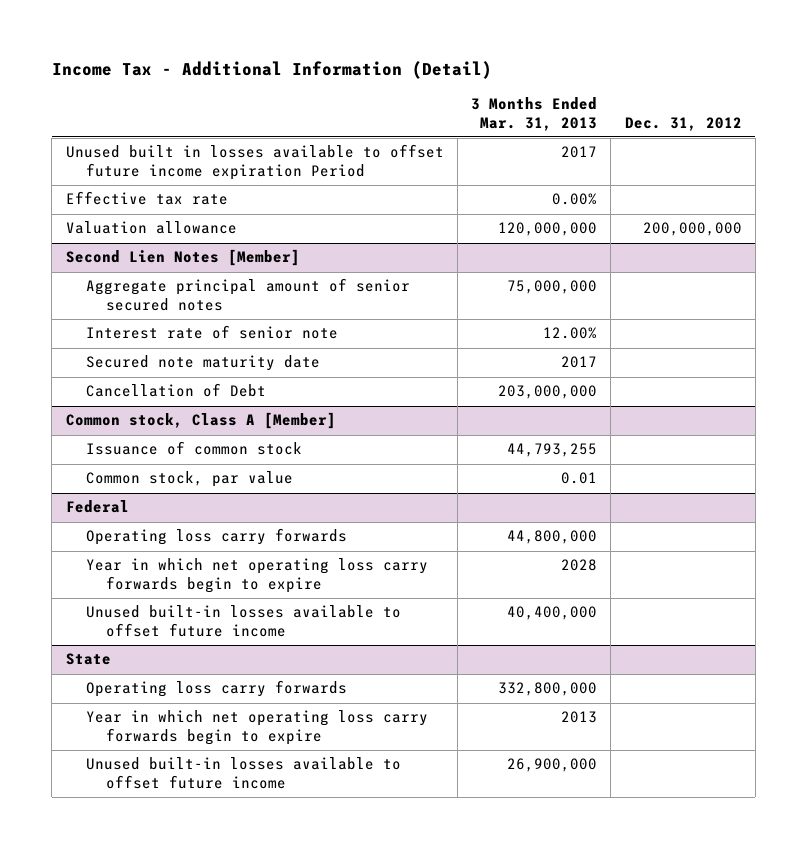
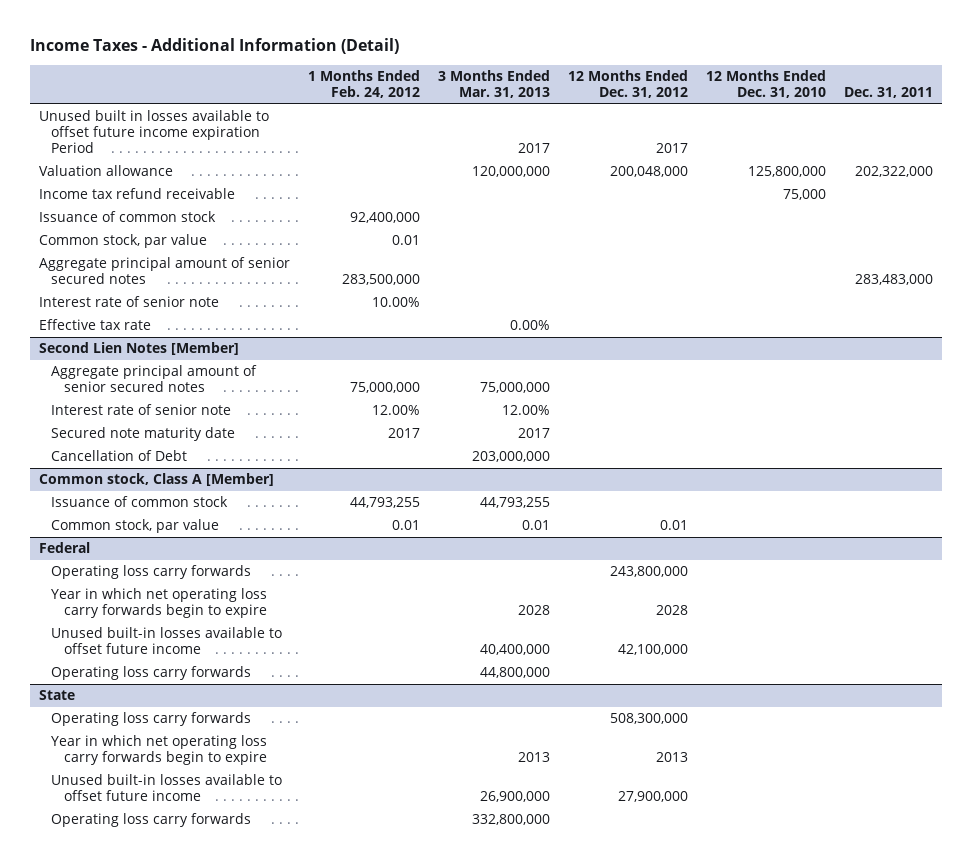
[51,61,492,80] Income Tax - Additional Information (Detail) -> [30,38,400,55] Income Taxes - Additional Information (Detail)
[624,116,742,131] Dec. 31, 2012 -> none
none -> [308,69,421,99] 1 Months Ended Feb. 24, 2012
none -> [568,69,689,99] 12 Months Ended Dec. 31, 2012
none -> [706,69,827,99] 12 Months Ended Dec. 31, 2010
none -> [844,87,934,99] Dec. 31, 2011
none -> [39,188,236,200] Income tax refund receivable
none -> [39,211,217,223] Issuance of common stock
none -> [39,234,208,249] Common stock, par value
none -> [39,257,291,285] Aggregate principal amount of senior secured notes
none -> [39,296,220,308] Interest rate of senior note
[65,191,228,206] Effective tax rate -> [39,319,152,331] Effective tax rate
none -> [51,565,252,580] Operating loss carry forwards
[85,528,347,546] Operating loss carry forwards -> [51,666,252,681] Operating loss carry forwards
none -> [51,712,252,727] Operating loss carry forwards
[85,680,347,698] Operating loss carry forwards -> [51,813,252,828] Operating loss carry forwards

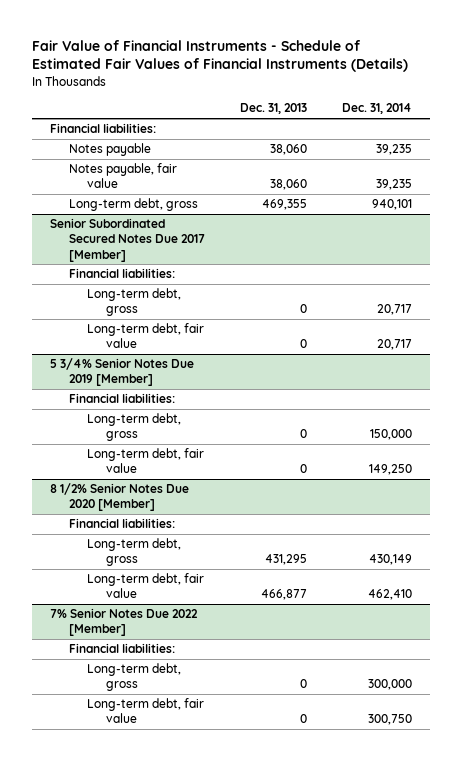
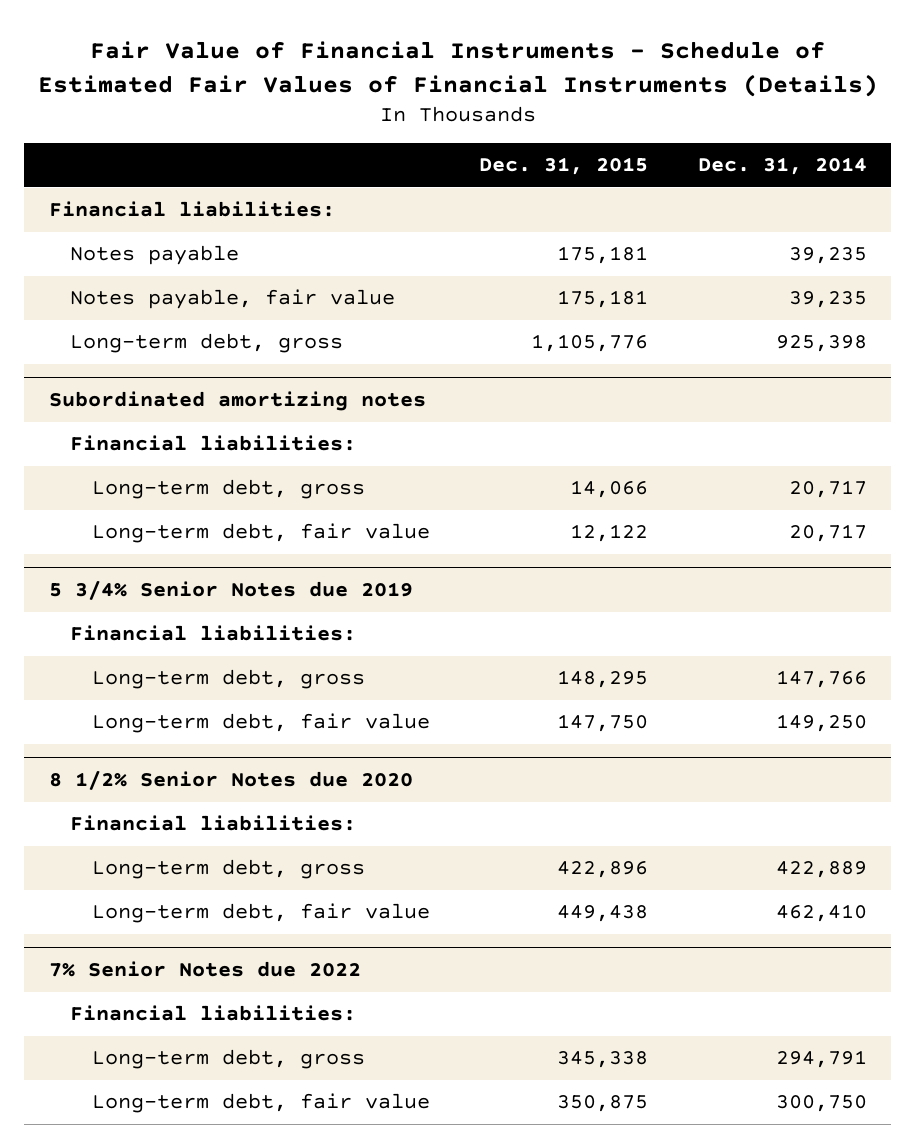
[239,103,307,115] Dec. 31, 2013 -> none
none -> [479,157,649,176] Dec. 31, 2015
[372,199,413,211] 940,101 -> [775,335,867,353] 925,398
[49,218,205,262] Senior Subordinated Secured Notes Due 2017 [Member] -> [48,391,426,412] Subordinated amortizing notes
[49,358,194,387] 5 3/4% Senior Notes Due 2019 [Member] -> [48,580,413,601] 5 3/4% Senior Notes due 2019
[370,429,413,441] 150,000 -> [775,670,867,689] 147,766
[49,483,189,512] 8 1/2% Senior Notes Due 2020 [Member] -> [48,770,413,791] 8 1/2% Senior Notes due 2020
[369,554,413,566] 430,149 -> [775,861,867,879] 422,889
[49,608,198,637] 7% Senior Notes Due 2022 [Member] -> [48,961,361,978] 7% Senior Notes due 2022
[368,679,413,691] 300,000 -> [775,1050,867,1069] 294,791

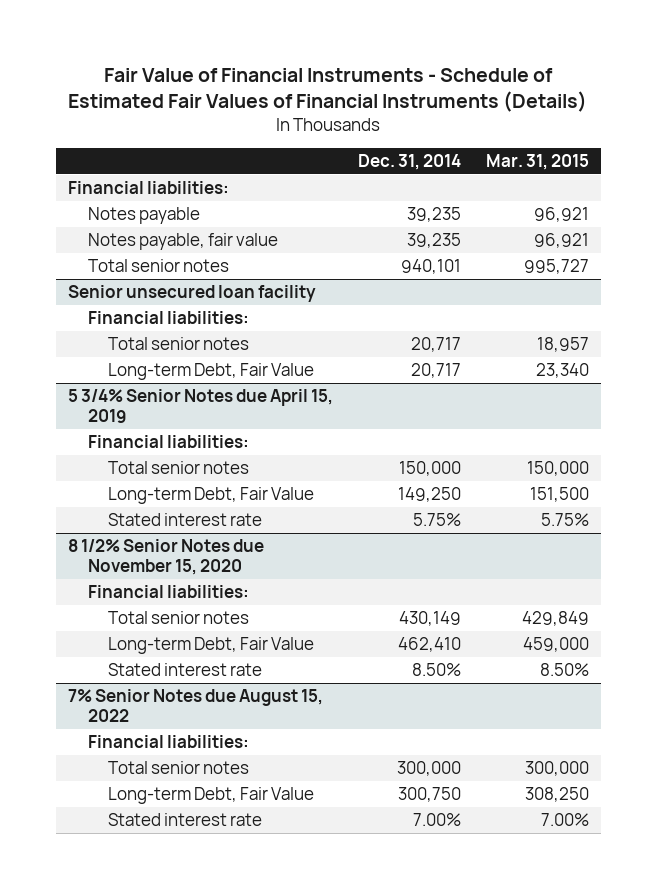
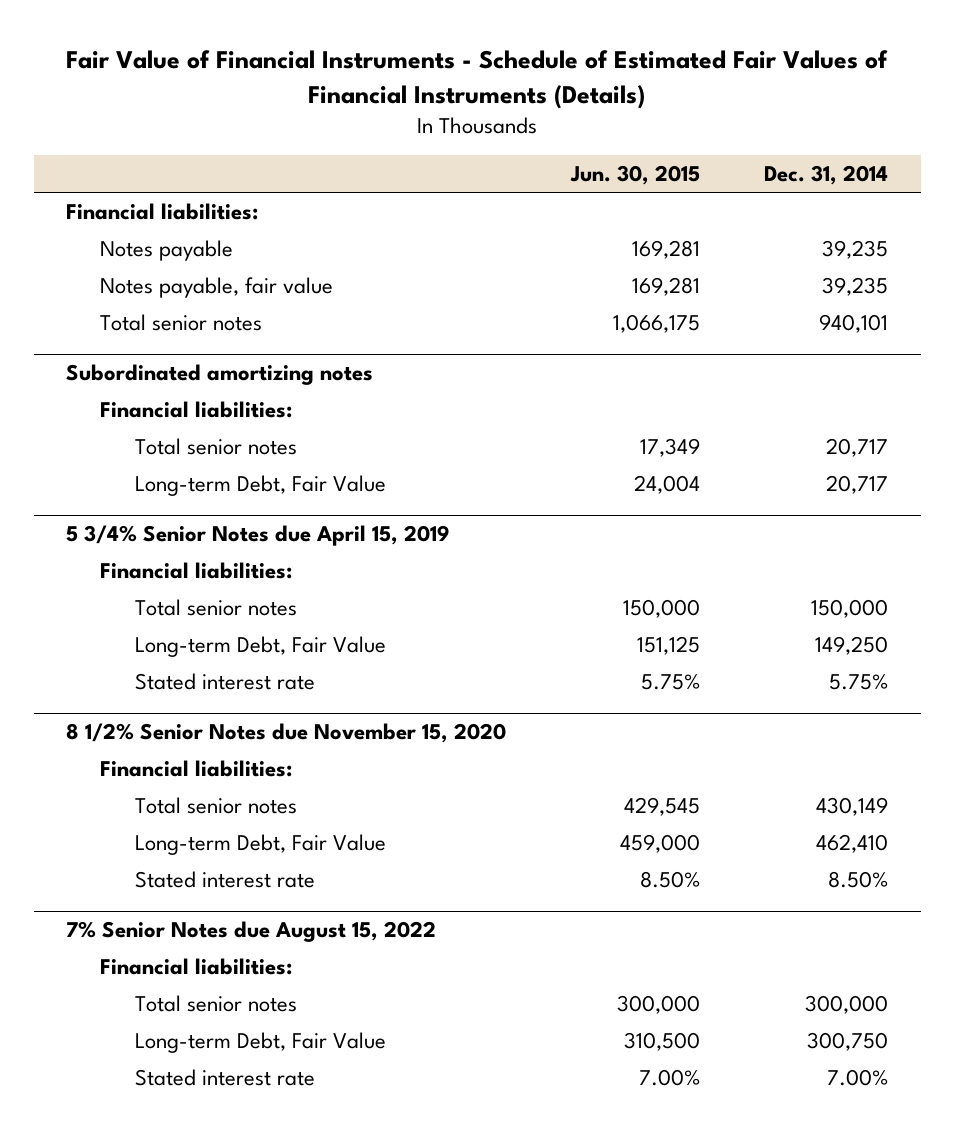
[485,153,589,170] Mar. 31, 2015 -> none
none -> [569,164,700,185] Jun. 30, 2015
[68,285,317,303] Senior unsecured loan facility -> [66,364,374,386] Subordinated amortizing notes

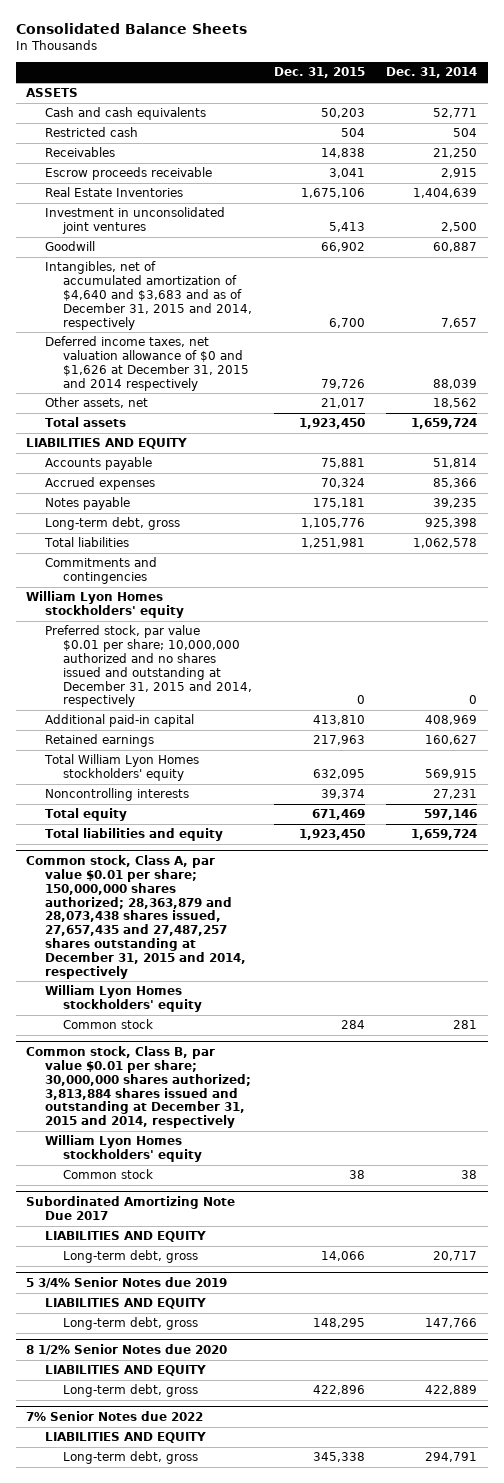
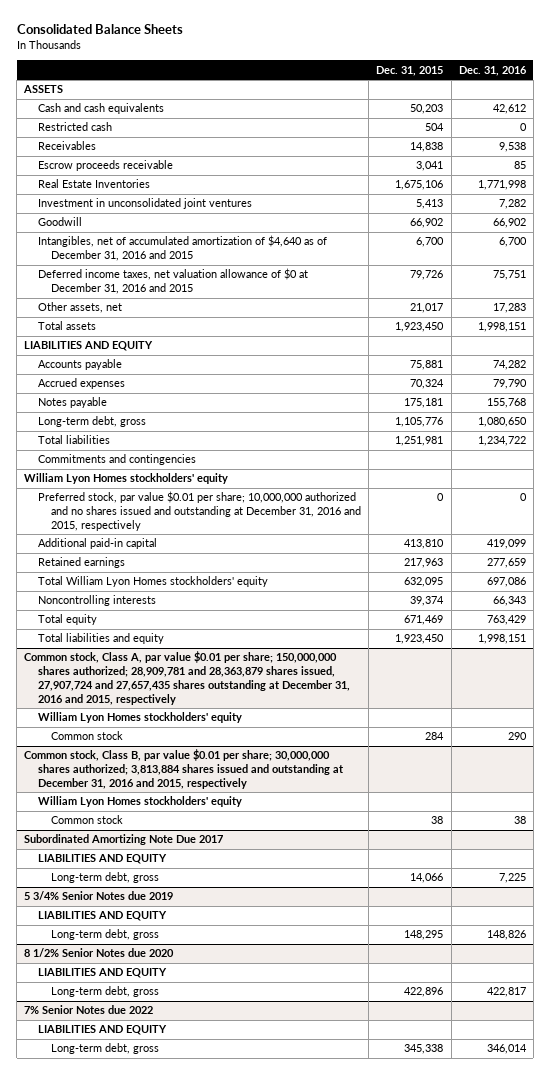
[386,67,478,79] Dec. 31, 2014 -> none
none -> [458,65,527,76] Dec. 31, 2016
[44,261,253,330] Intangibles, net of accumulated amortization of $4,640 and $3,683 and as of December 31, 2015 and 2014, respectively -> [37,235,327,262] Intangibles, net of accumulated amortization of $4,640 as of December 31, 2016 and 2015
[44,336,250,391] Deferred income taxes, net valuation allowance of $0 and $1,626 at December 31, 2015 and 2014 respectively -> [37,268,308,295] Deferred income taxes, net valuation allowance of $0 at December 31, 2016 and 2015
[44,625,253,708] Preferred stock, par value $0.01 per share; 10,000,000 authorized and no shares issued and outstanding at December 31, 2015 and 2014, respectively -> [37,491,362,532] Preferred stock, par value $0.01 per share; 10,000,000 authorized and no shares issued and outstanding at December 31, 2016 and 2015, respectively
[26,855,246,979] Common stock, Class A, par value $0.01 per share; 150,000,000 shares authorized; 28,363,879 and 28,073,438 shares issued, 27,657,435 and 27,487,257 shares outstanding at December 31, 2015 and 2014, respectively -> [24,651,350,705] Common stock, Class A, par value $0.01 per share; 150,000,000 shares authorized; 28,909,781 and 28,363,879 shares issued, 27,907,724 and 27,657,435 shares outstanding at December 31, 2016 and 2015, respectively
[26,1046,251,1129] Common stock, Class B, par value $0.01 per share; 30,000,000 shares authorized; 3,813,884 shares issued and outstanding at December 31, 2015 and 2014, respectively -> [24,749,344,790] Common stock, Class B, par value $0.01 per share; 30,000,000 shares authorized; 3,813,884 shares issued and outstanding at December 31, 2016 and 2015, respectively

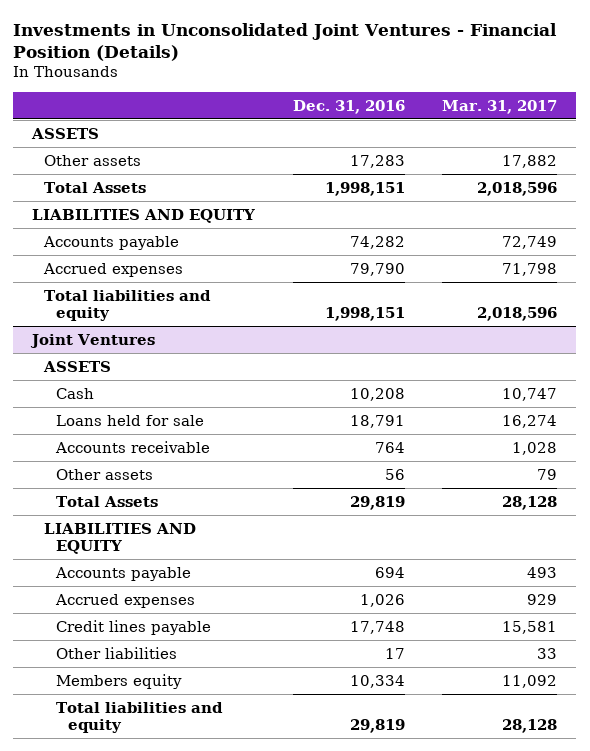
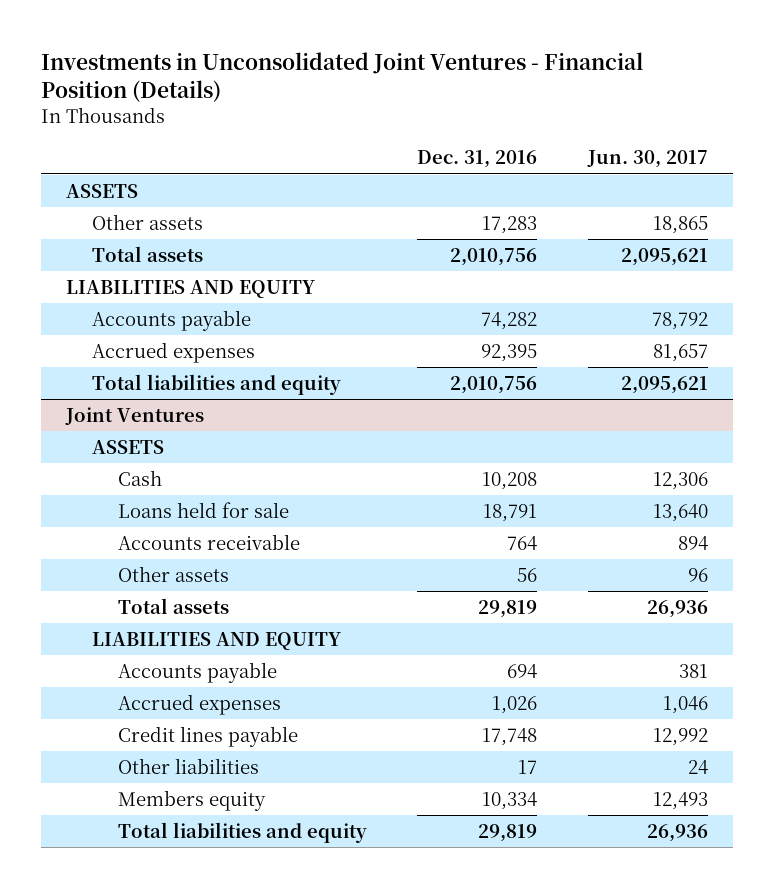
[442,99,558,114] Mar. 31, 2017 -> none
none -> [586,150,708,169] Jun. 30, 2017
[44,181,147,193] Total Assets -> [92,245,204,262] Total assets
[324,181,405,196] 1,998,151 -> [450,247,538,266] 2,010,756
[349,262,405,276] 79,790 -> [481,343,538,362] 92,395
[324,306,405,321] 1,998,151 -> [450,375,538,394] 2,010,756
[55,495,158,507] Total Assets -> [118,597,230,614] Total assets

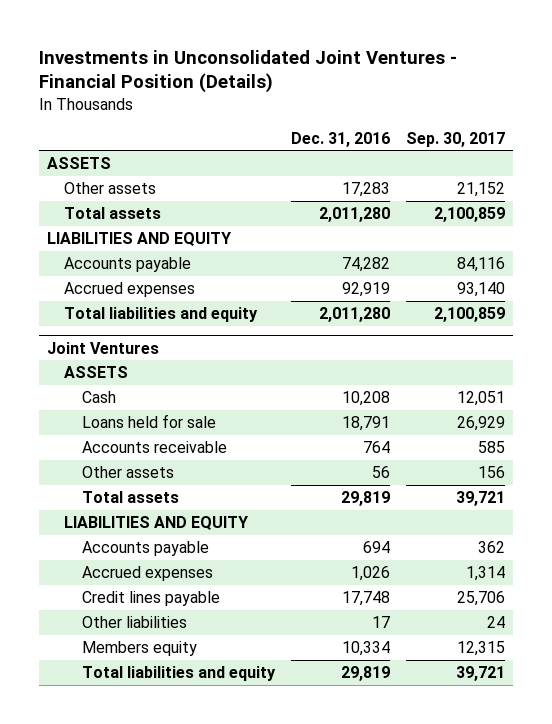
[586,150,708,169] Jun. 30, 2017 -> none
none -> [406,131,506,147] Sep. 30, 2017
[450,247,538,266] 2,010,756 -> [319,206,391,222] 2,011,280
[481,343,538,362] 92,395 -> [342,281,391,297] 92,919
[450,375,538,394] 2,010,756 -> [319,306,391,322] 2,011,280

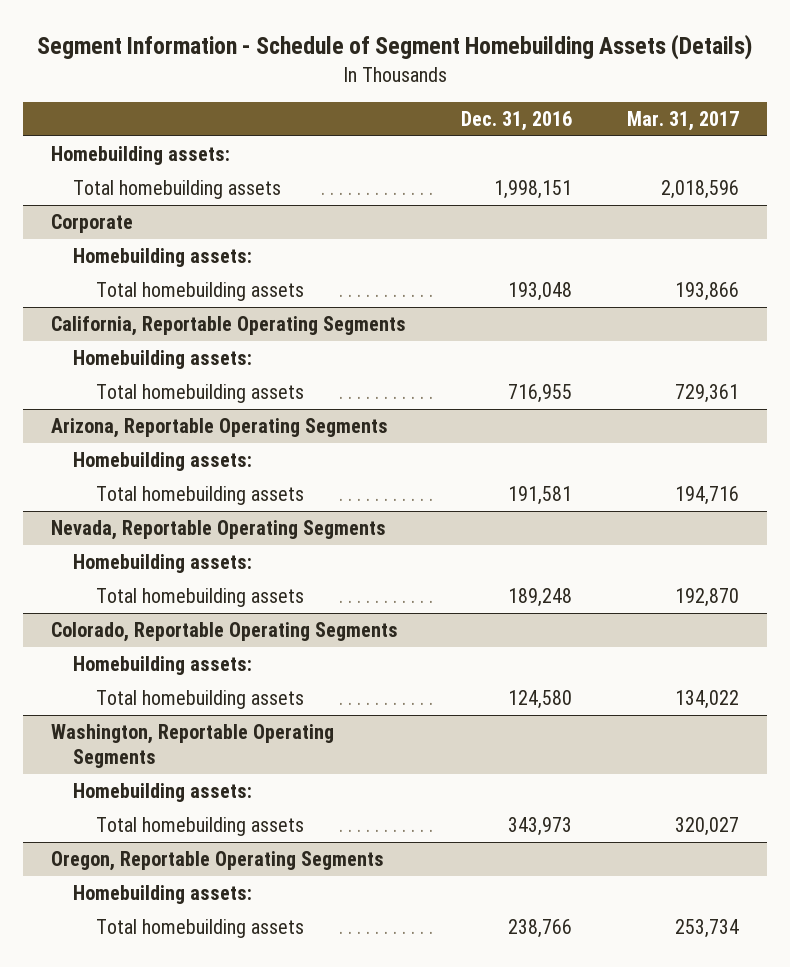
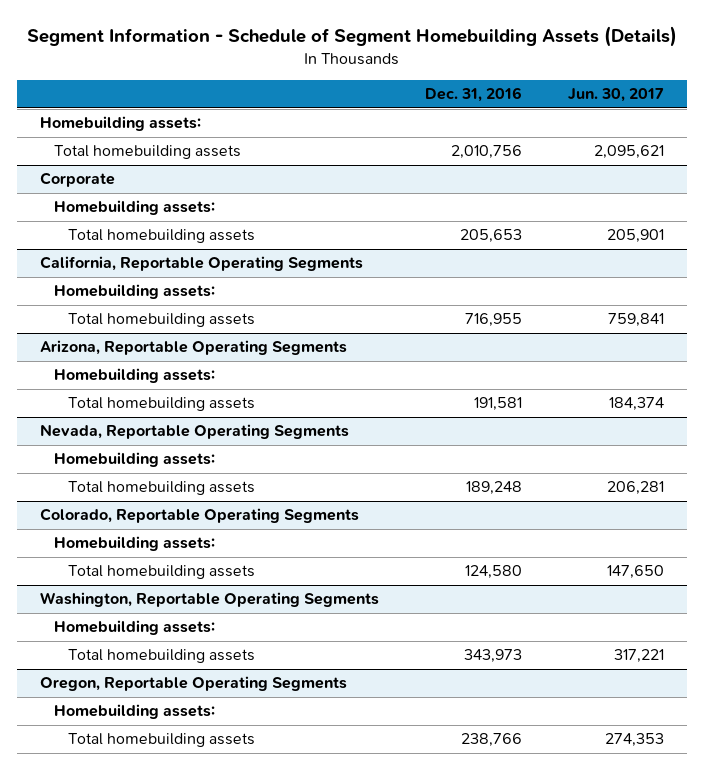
[627,111,740,132] Mar. 31, 2017 -> none
none -> [567,88,664,103] Jun. 30, 2017
[494,180,573,200] 1,998,151 -> [451,145,523,160] 2,010,756
[508,282,573,302] 193,048 -> [460,229,523,244] 205,653

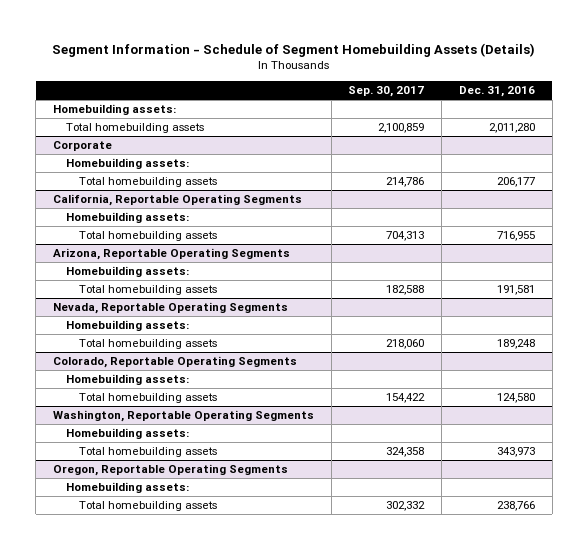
[567,88,664,103] Jun. 30, 2017 -> none
none -> [348,86,425,98] Sep. 30, 2017
[451,145,523,160] 2,010,756 -> [488,123,535,134] 2,011,280
[460,229,523,244] 205,653 -> [496,177,535,188] 206,177

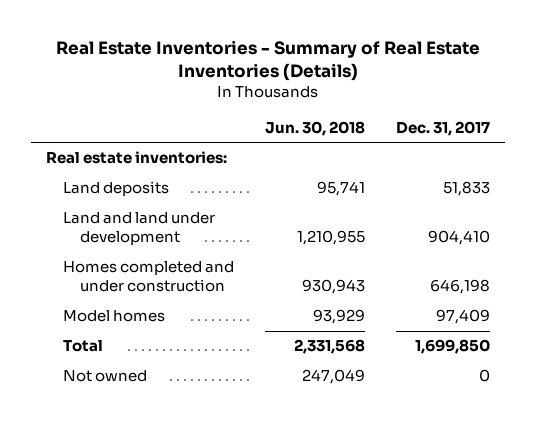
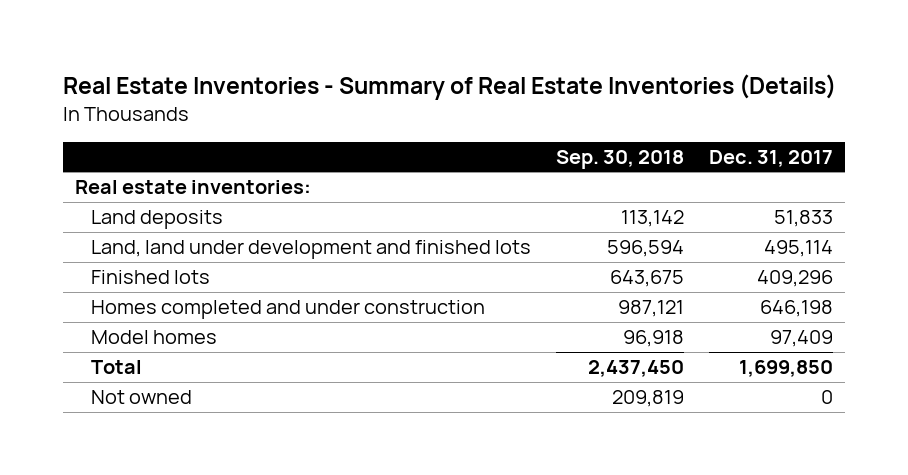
[264,120,365,136] Jun. 30, 2018 -> none
none -> [555,149,684,169] Sep. 30, 2018
[63,212,216,246] Land and land under development -> [90,240,531,260] Land, land under development and finished lots
[427,230,490,246] 904,410 -> [763,240,833,258] 495,114
none -> [90,270,210,285] Finished lots

